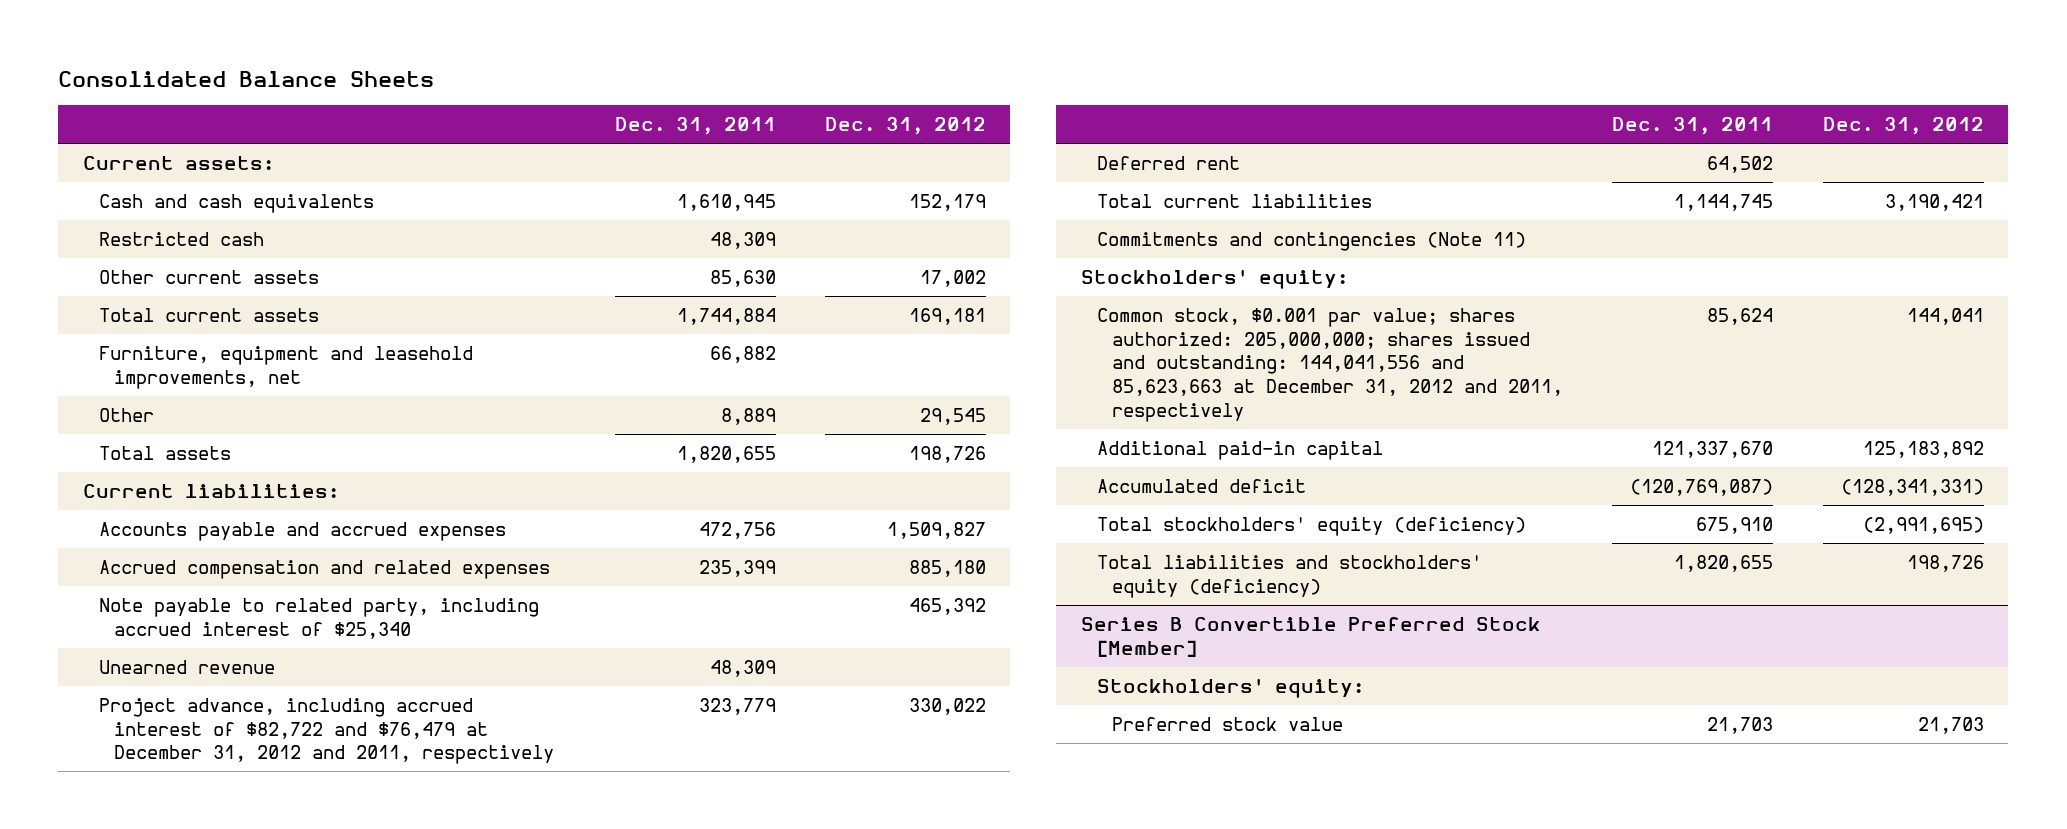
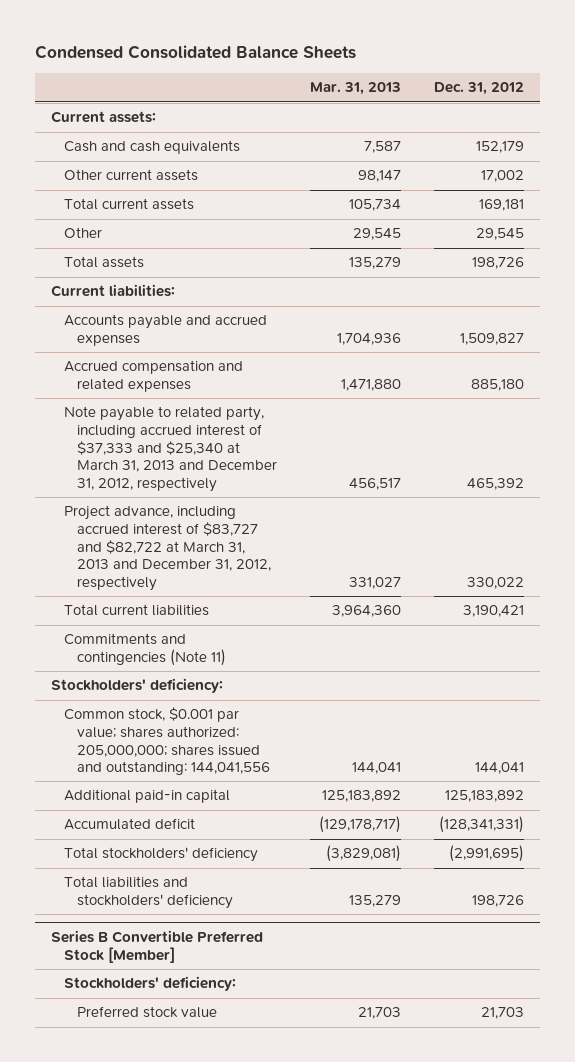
[58,70,435,87] Consolidated Balance Sheets -> [34,45,356,60] Condensed Consolidated Balance Sheets
[614,117,776,136] Dec. 31, 2011 -> none
none -> [310,82,402,96] Mar. 31, 2013
[98,232,264,247] Restricted cash -> none
[98,346,473,389] Furniture, equipment and leasehold improvements, net -> none
[98,660,275,675] Unearned revenue -> none
[1096,156,1240,171] Deferred rent -> none
[98,598,539,639] Note payable to related party, including accrued interest of $25,340 -> [64,406,278,492] Note payable to related party, including accrued interest of $37,333 and $25,340 at March 31, 2013 and December 31, 2012, respectively
[98,698,555,765] Project advance, including accrued interest of $82,722 and $76,479 at December 31, 2012 and 2011, respectively -> [64,505,272,591] Project advance, including accrued interest of $83,727 and $82,722 at March 31, 2013 and December 31, 2012, respectively
[1080,269,1348,290] Stockholders' equity: -> [51,678,224,694] Stockholders' deficiency:
[1096,308,1564,422] Common stock, $0.001 par value; shares authorized: 205,000,000; shares issued and outstanding: 144,041,556 and 85,623,663 at December 31, 2012 and 2011, respectively -> [64,707,271,776] Common stock, $0.001 par value; shares authorized: 205,000,000; shares issued and outstanding: 144,041,556
[1096,517,1526,537] Total stockholders' equity (deficiency) -> [64,847,259,863] Total stockholders' deficiency
[1096,555,1482,598] Total liabilities and stockholders' equity (deficiency) -> [64,876,234,909] Total liabilities and stockholders' deficiency
[1096,678,1364,699] Stockholders' equity: -> [64,976,237,992] Stockholders' deficiency:

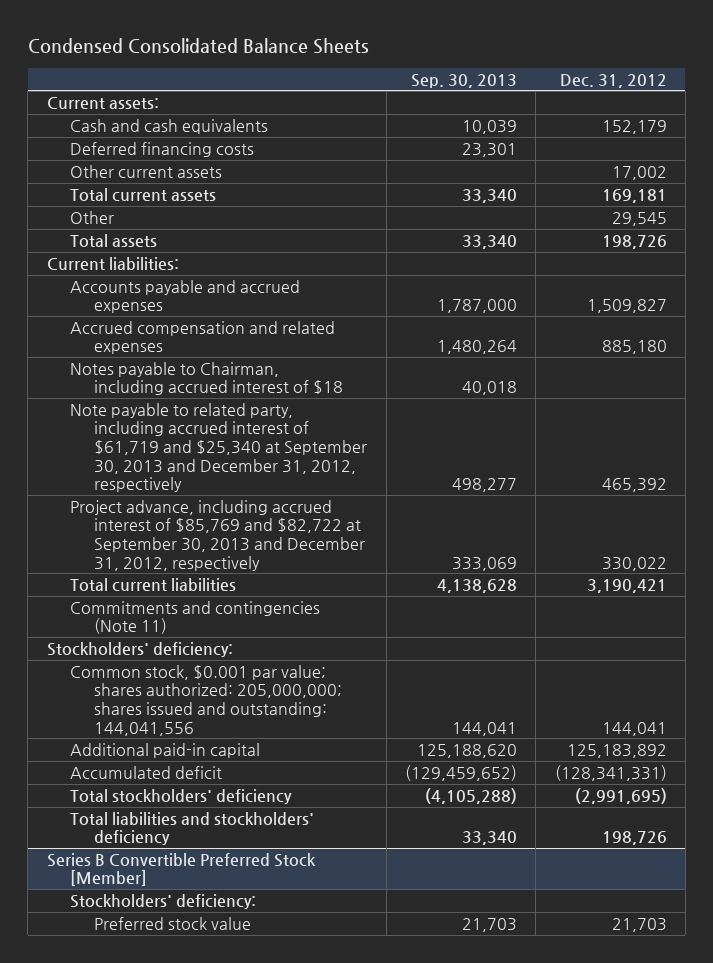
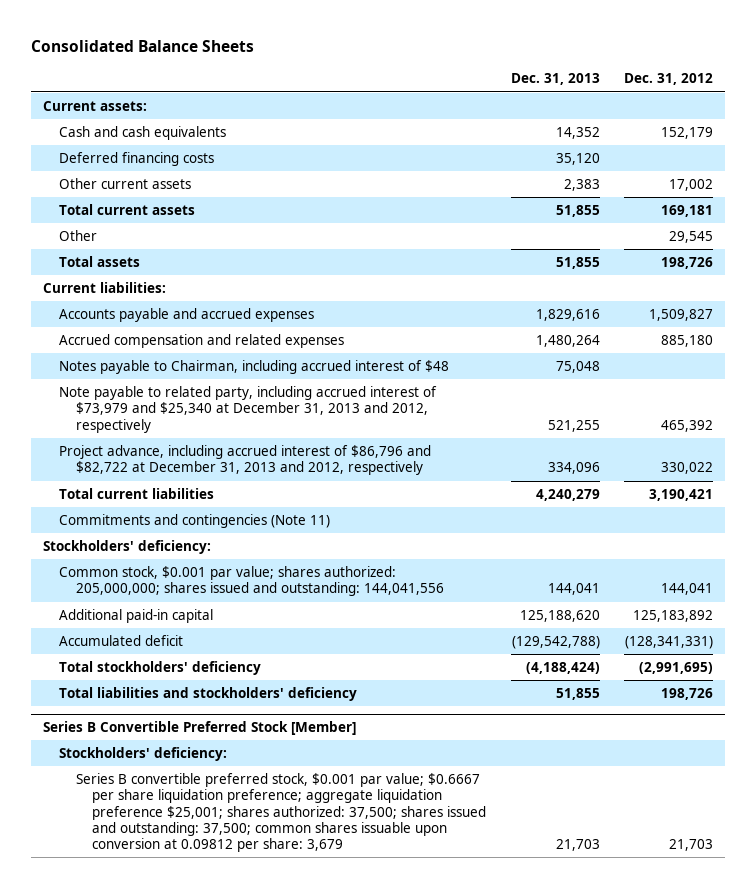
[27,38,369,55] Condensed Consolidated Balance Sheets -> [30,39,254,52] Consolidated Balance Sheets
[410,73,517,88] Sep. 30, 2013 -> none
none -> [510,73,600,86] Dec. 31, 2013
[70,361,344,396] Notes payable to Chairman, including accrued interest of $18 -> [59,359,450,374] Notes payable to Chairman, including accrued interest of $48
[70,402,368,493] Note payable to related party, including accrued interest of $61,719 and $25,340 at September 30, 2013 and December 31, 2012, respectively -> [59,385,438,433] Note payable to related party, including accrued interest of $73,979 and $25,340 at December 31, 2013 and 2012, respectively
[70,499,366,571] Project advance, including accrued interest of $85,769 and $82,722 at September 30, 2013 and December 31, 2012, respectively -> [59,444,432,476] Project advance, including accrued interest of $86,796 and $82,722 at December 31, 2013 and 2012, respectively
[94,916,252,930] Preferred stock value -> [75,772,487,853] Series B convertible preferred stock, $0.001 par value; $0.6667 per share liquidation preference; aggregate liquidation preference $25,001; shares authorized: 37,500; shares issued and outstanding: 37,500; common shares issuable upon conversion at 0.09812 per share: 3,679

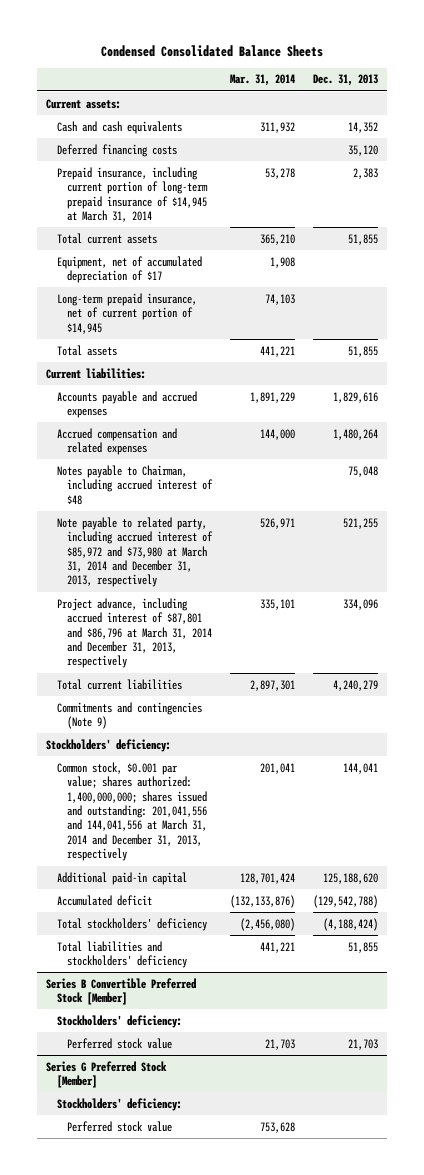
[30,39,254,52] Consolidated Balance Sheets -> [100,44,323,57] Condensed Consolidated Balance Sheets
[623,73,713,86] Dec. 31, 2012 -> none
none -> [229,74,295,87] Mar. 31, 2014
[59,177,192,189] Other current assets -> [56,166,209,223] Prepaid insurance, including current portion of long-term prepaid insurance of $14,945 at March 31, 2014
[59,229,98,241] Other -> none
none -> [56,255,202,284] Equipment, net of accumulated depreciation of $17
none -> [56,292,197,334] Long-term prepaid insurance, net of current portion of $14,945
[59,385,438,433] Note payable to related party, including accrued interest of $73,979 and $25,340 at December 31, 2013 and 2012, respectively -> [56,516,214,588] Note payable to related party, including accrued interest of $85,972 and $73,980 at March 31, 2014 and December 31, 2013, respectively
[59,444,432,476] Project advance, including accrued interest of $86,796 and $82,722 at December 31, 2013 and 2012, respectively -> [56,597,213,669] Project advance, including accrued interest of $87,801 and $86,796 at March 31, 2014 and December 31, 2013, respectively
[59,513,331,528] Commitments and contingencies (Note 11) -> [56,701,202,730] Commitments and contingencies (Note 9)
[59,565,444,597] Common stock, $0.001 par value; shares authorized: 205,000,000; shares issued and outstanding: 144,041,556 -> [56,761,208,862] Common stock, $0.001 par value; shares authorized: 1,400,000,000; shares issued and outstanding: 201,041,556 and 144,041,556 at March 31, 2014 and December 31, 2013, respectively
[75,772,487,853] Series B convertible preferred stock, $0.001 par value; $0.6667 per share liquidation preference; aggregate liquidation preference $25,001; shares authorized: 37,500; shares issued and outstanding: 37,500; common shares issuable upon conversion at 0.09812 per share: 3,679 -> [67,1037,173,1049] Perferred stock value
none -> [46,1060,168,1089] Series G Preferred Stock [Member]
none -> [56,1097,182,1111] Stockholders' deficiency:
none -> [67,1120,173,1132] Perferred stock value

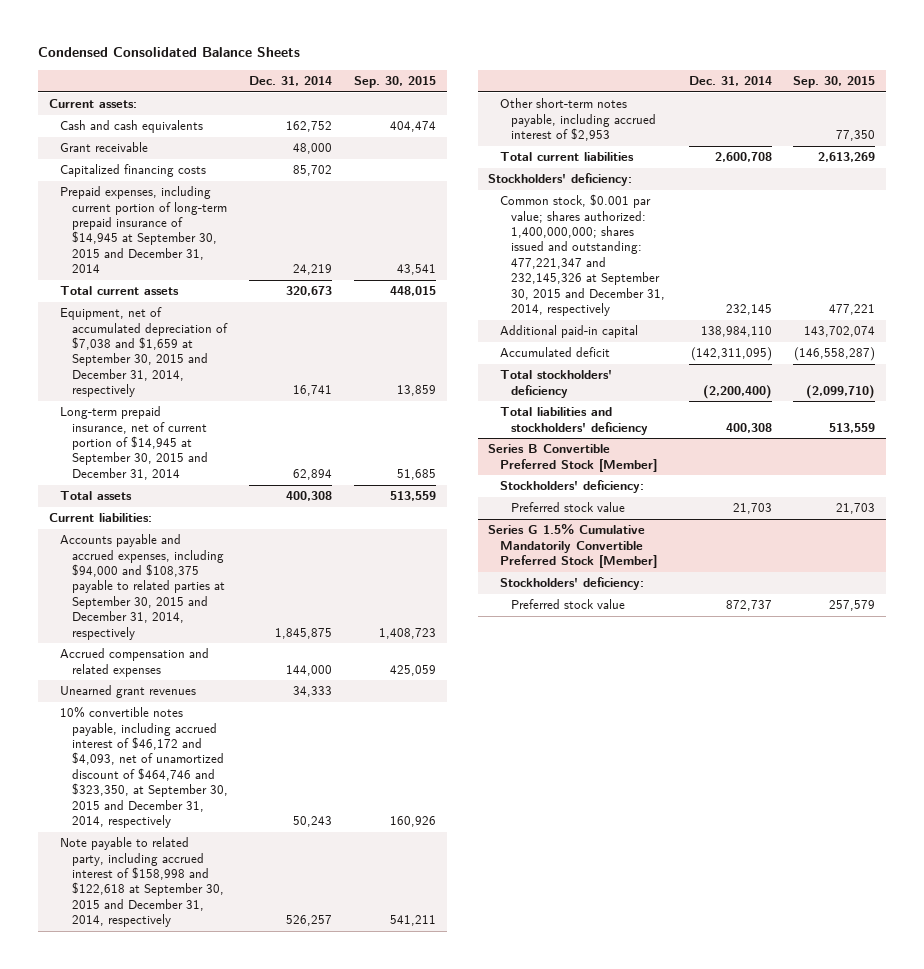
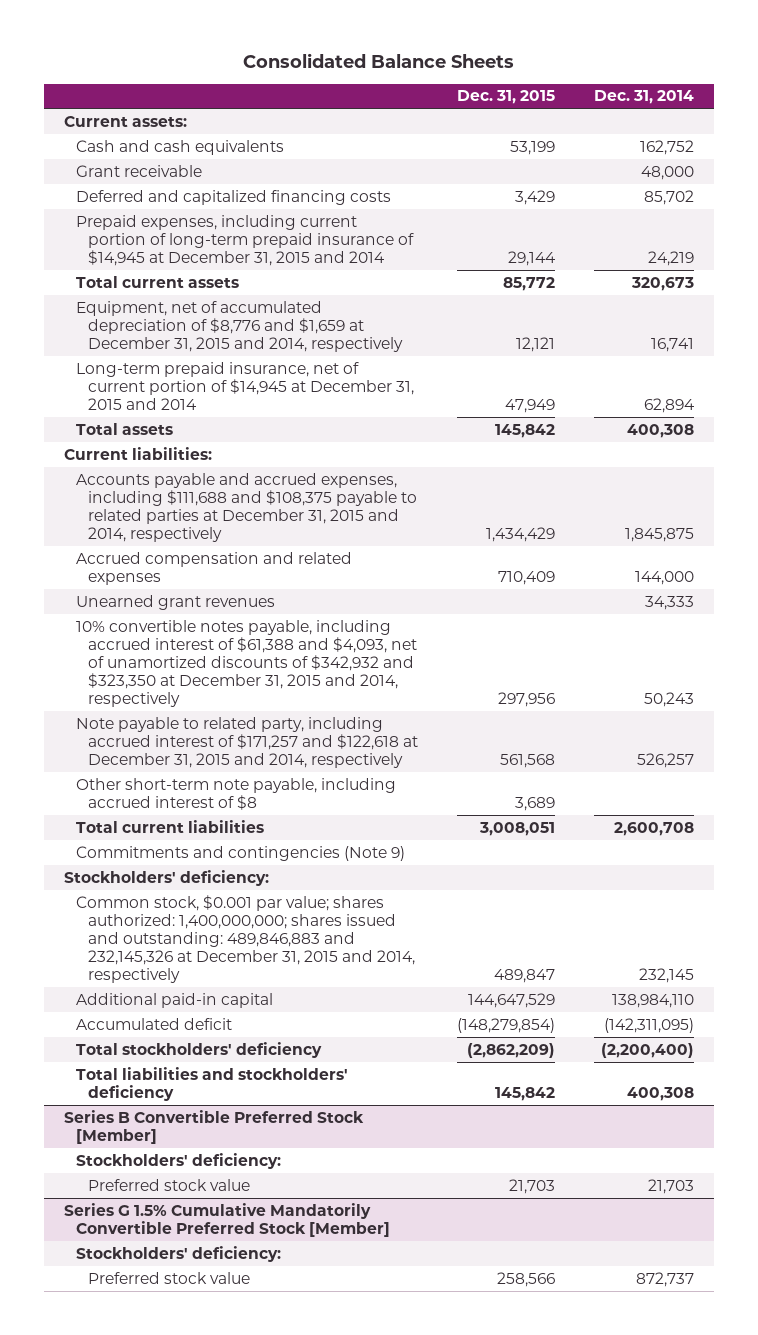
[38,47,301,58] Condensed Consolidated Balance Sheets -> [242,53,514,69] Consolidated Balance Sheets
[354,75,437,88] Sep. 30, 2015 -> none
none -> [457,90,556,105] Dec. 31, 2015
[60,164,207,178] Capitalized financing costs -> [75,189,391,205] Deferred and capitalized financing costs
[60,186,227,274] Prepaid expenses, including current portion of long-term prepaid insurance of $14,945 at September 30, 2015 and December 31, 2014 -> [75,214,415,266] Prepaid expenses, including current portion of long-term prepaid insurance of $14,945 at December 31, 2015 and 2014
[60,307,228,398] Equipment, net of accumulated depreciation of $7,038 and $1,659 at September 30, 2015 and December 31, 2014, respectively -> [75,300,404,352] Equipment, net of accumulated depreciation of $8,776 and $1,659 at December 31, 2015 and 2014, respectively
[60,406,208,480] Long-term prepaid insurance, net of current portion of $14,945 at September 30, 2015 and December 31, 2014 -> [75,361,415,410] Long-term prepaid insurance, net of current portion of $14,945 at December 31, 2015 and 2014
[60,534,225,640] Accounts payable and accrued expenses, including $94,000 and $108,375 payable to related parties at September 30, 2015 and December 31, 2014, respectively -> [75,472,418,542] Accounts payable and accrued expenses, including $111,688 and $108,375 payable to related parties at December 31, 2015 and 2014, respectively
[60,706,228,829] 10% convertible notes payable, including accrued interest of $46,172 and $4,093, net of unamortized discount of $464,746 and $323,350, at September 30, 2015 and December 31, 2014, respectively -> [75,619,418,708] 10% convertible notes payable, including accrued interest of $61,388 and $4,093, net of unamortized discounts of $342,932 and $323,350 at December 31, 2015 and 2014, respectively
[60,837,224,928] Note payable to related party, including accrued interest of $158,998 and $122,618 at September 30, 2015 and December 31, 2014, respectively -> [75,716,419,768] Note payable to related party, including accrued interest of $171,257 and $122,618 at December 31, 2015 and 2014, respectively
[499,98,657,142] Other short-term notes payable, including accrued interest of $2,953 -> [75,777,396,810] Other short-term note payable, including accrued interest of $8
none -> [75,845,405,861] Commitments and contingencies (Note 9)
[499,194,666,317] Common stock, $0.001 par value; shares authorized: 1,400,000,000; shares issued and outstanding: 477,221,347 and 232,145,326 at September 30, 2015 and December 31, 2014, respectively -> [75,894,416,984] Common stock, $0.001 par value; shares authorized: 1,400,000,000; shares issued and outstanding: 489,846,883 and 232,145,326 at December 31, 2015 and 2014, respectively

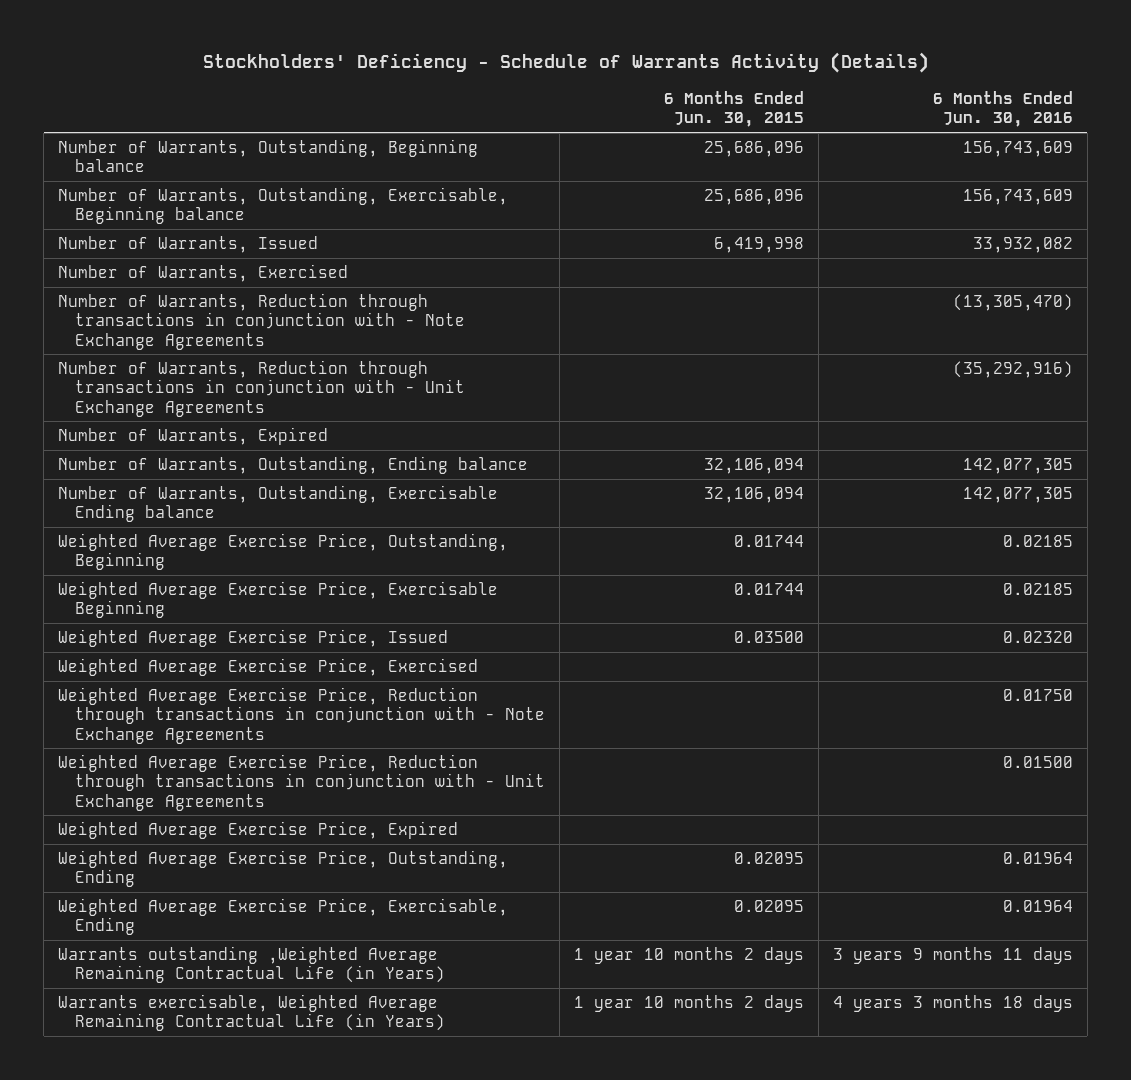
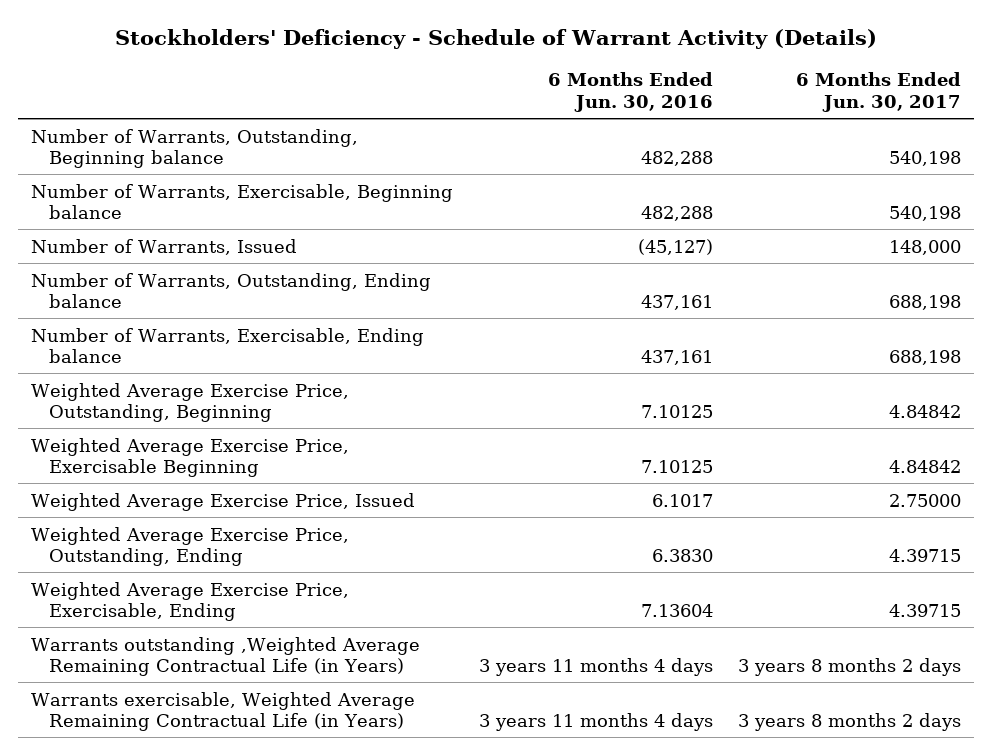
[202,52,929,74] Stockholders' Deficiency - Schedule of Warrants Activity (Details) -> [115,29,878,50] Stockholders' Deficiency - Schedule of Warrant Activity (Details)
[663,91,804,128] 6 Months Ended Jun. 30, 2015 -> none
none -> [796,72,962,112] 6 Months Ended Jun. 30, 2017
[58,263,349,282] Number of Warrants, Exercised -> none
[58,292,465,350] Number of Warrants, Reduction through transactions in conjunction with - Note Exchange Agreements -> none
[58,359,465,417] Number of Warrants, Reduction through transactions in conjunction with - Unit Exchange Agreements -> none
[58,426,329,445] Number of Warrants, Expired -> none
[58,657,479,676] Weighted Average Exercise Price, Exercised -> none
[58,686,545,744] Weighted Average Exercise Price, Reduction through transactions in conjunction with - Note Exchange Agreements -> none
[58,753,545,811] Weighted Average Exercise Price, Reduction through transactions in conjunction with - Unit Exchange Agreements -> none
[58,820,459,839] Weighted Average Exercise Price, Expired -> none
[962,140,1073,157] 156,743,609 -> [640,150,713,166] 482,288
[58,186,509,225] Number of Warrants, Outstanding, Exercisable, Beginning balance -> [30,183,453,219] Number of Warrants, Exercisable, Beginning balance
[962,188,1073,205] 156,743,609 -> [640,205,713,221] 482,288
[972,236,1073,253] 33,932,082 -> [637,238,713,255] (45,127)
[962,457,1073,474] 142,077,305 -> [640,294,713,310] 437,161
[58,484,499,523] Number of Warrants, Outstanding, Exercisable Ending balance -> [30,327,424,363] Number of Warrants, Exercisable, Ending balance
[962,486,1073,503] 142,077,305 -> [640,349,713,365] 437,161
[1002,534,1073,547] 0.02185 -> [640,404,713,418] 7.10125
[1002,582,1073,595] 0.02185 -> [640,459,713,473] 7.10125
[1002,630,1073,643] 0.02320 -> [651,493,713,507] 6.1017
[1002,851,1073,864] 0.01964 -> [651,548,713,562] 6.3830
[1002,899,1073,912] 0.01964 -> [640,603,713,617] 7.13604
[832,946,1073,964] 3 years 9 months 11 days -> [478,657,713,676] 3 years 11 months 4 days
[832,994,1073,1012] 4 years 3 months 18 days -> [478,712,713,731] 3 years 11 months 4 days

